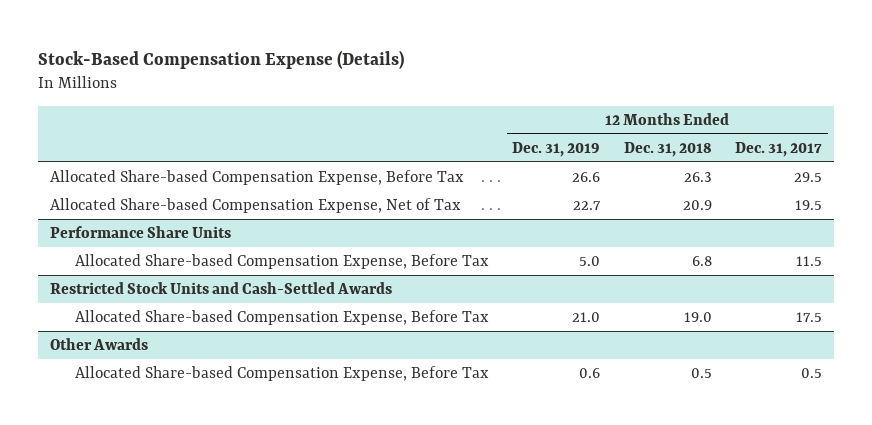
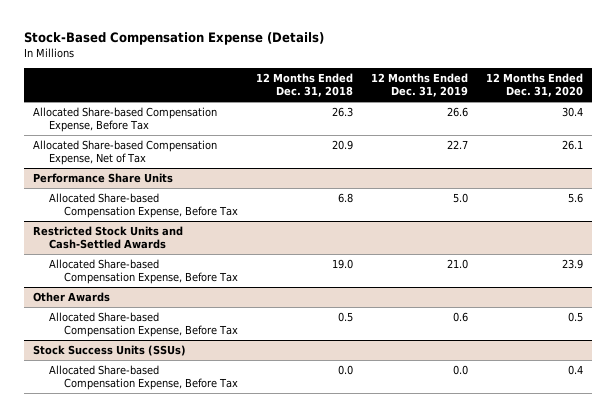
[735,141,823,157] Dec. 31, 2017 -> none
none -> [486,73,584,98] 12 Months Ended Dec. 31, 2020
none -> [33,345,187,357] Stock Success Units (SSUs)
none -> [48,365,238,391] Allocated Share-based Compensation Expense, Before Tax

